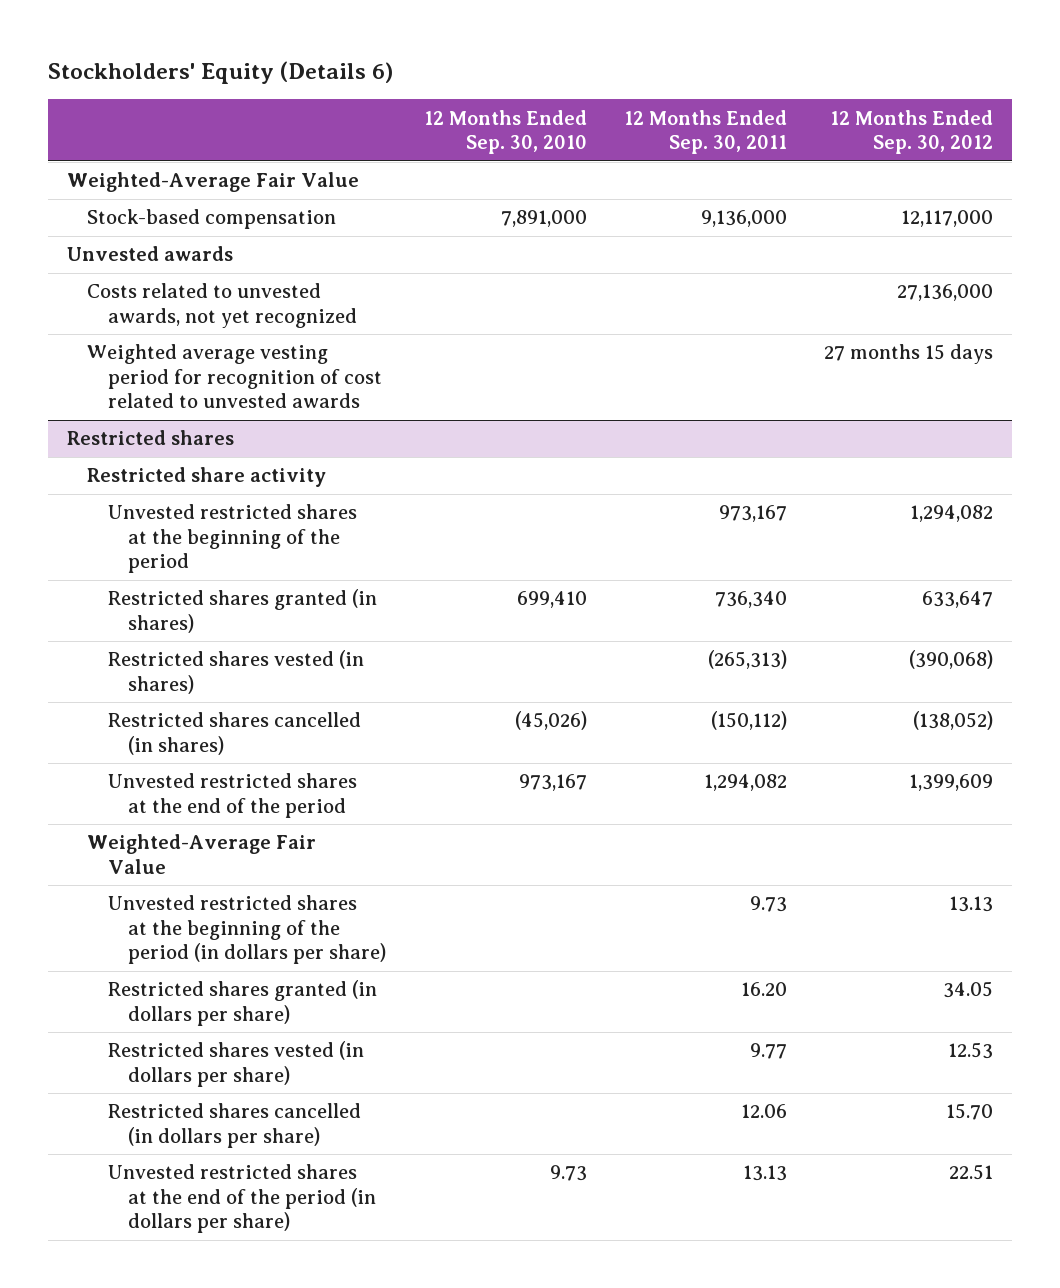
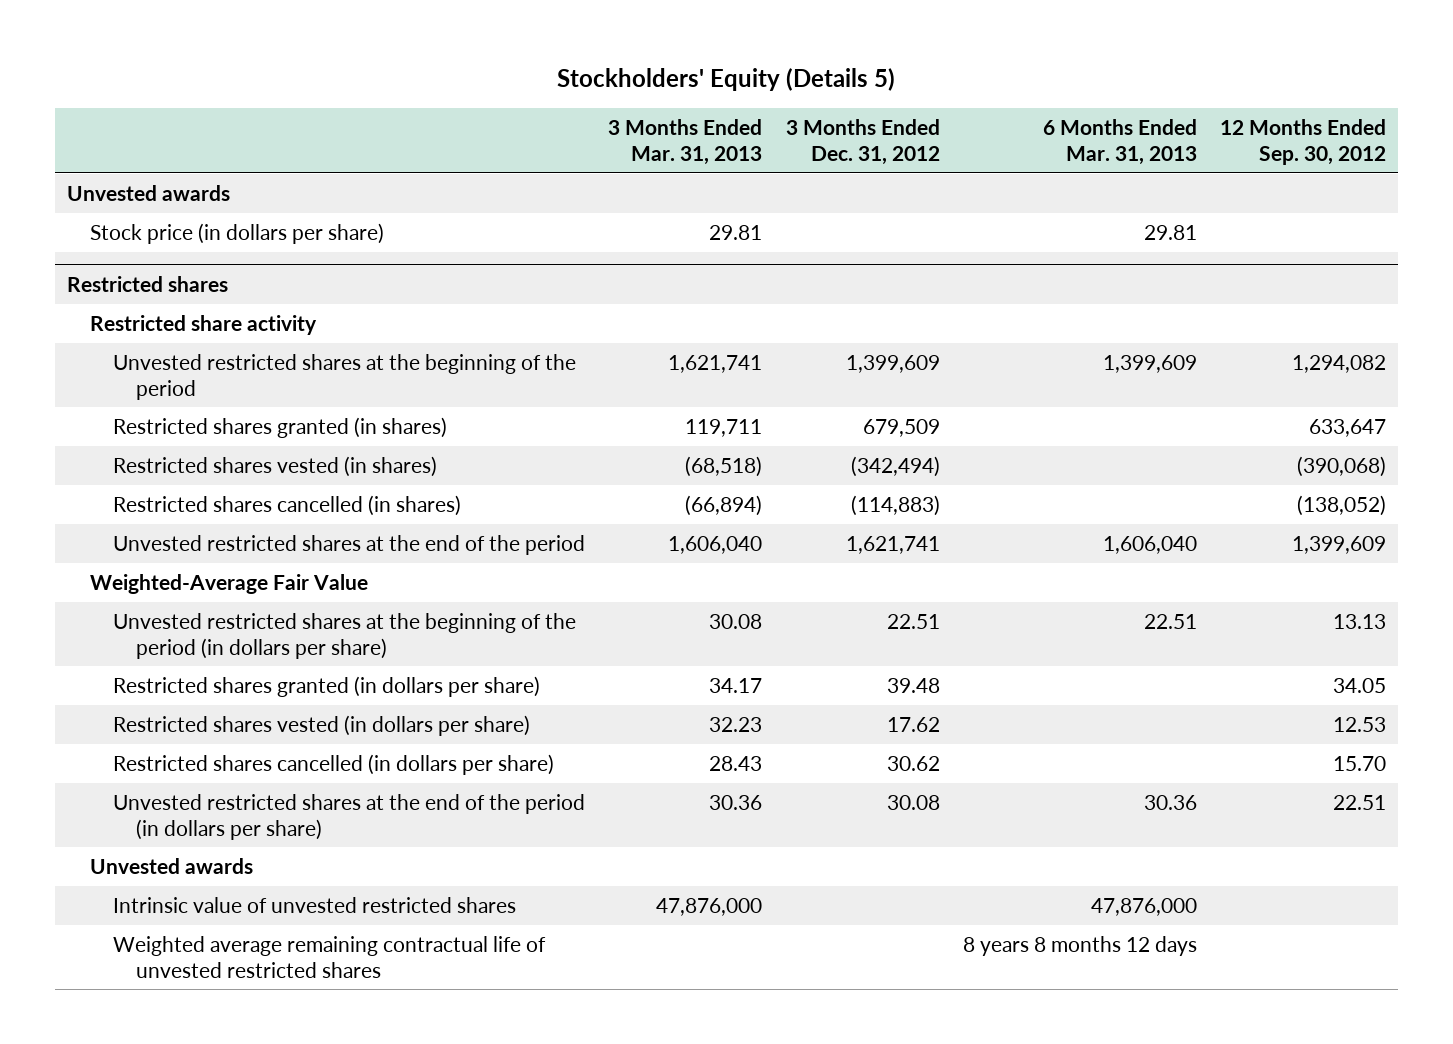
[48,61,394,85] Stockholders' Equity (Details 6) -> [557,68,896,92] Stockholders' Equity (Details 5)
[423,109,587,155] 12 Months Ended Sep. 30, 2010 -> none
[624,109,788,155] 12 Months Ended Sep. 30, 2011 -> none
none -> [608,119,763,165] 3 Months Ended Mar. 31, 2013
none -> [785,119,940,165] 3 Months Ended Dec. 31, 2012
none -> [1042,119,1197,165] 6 Months Ended Mar. 31, 2013
[66,172,359,193] Weighted-Average Fair Value -> none
[87,209,337,230] Stock-based compensation -> none
[87,283,357,328] Costs related to unvested awards, not yet recognized -> none
[87,344,382,409] Weighted average vesting period for recognition of cost related to unvested awards -> none
none -> [89,222,384,244] Stock price (in dollars per share)
none -> [89,857,253,874] Unvested awards
none -> [113,896,517,913] Intrinsic value of unvested restricted shares
none -> [113,935,547,978] Weighted average remaining contractual life of unvested restricted shares

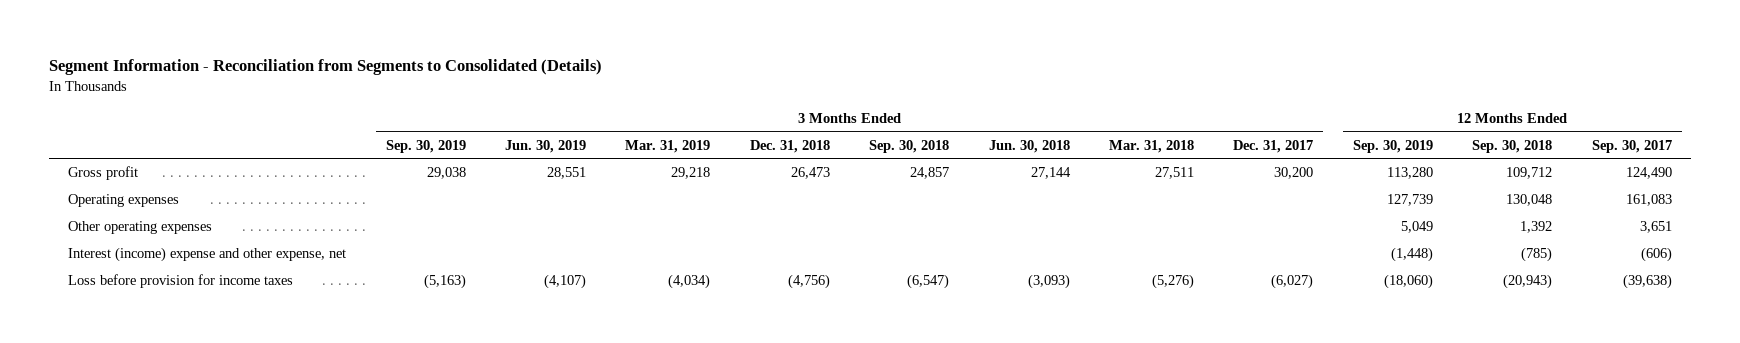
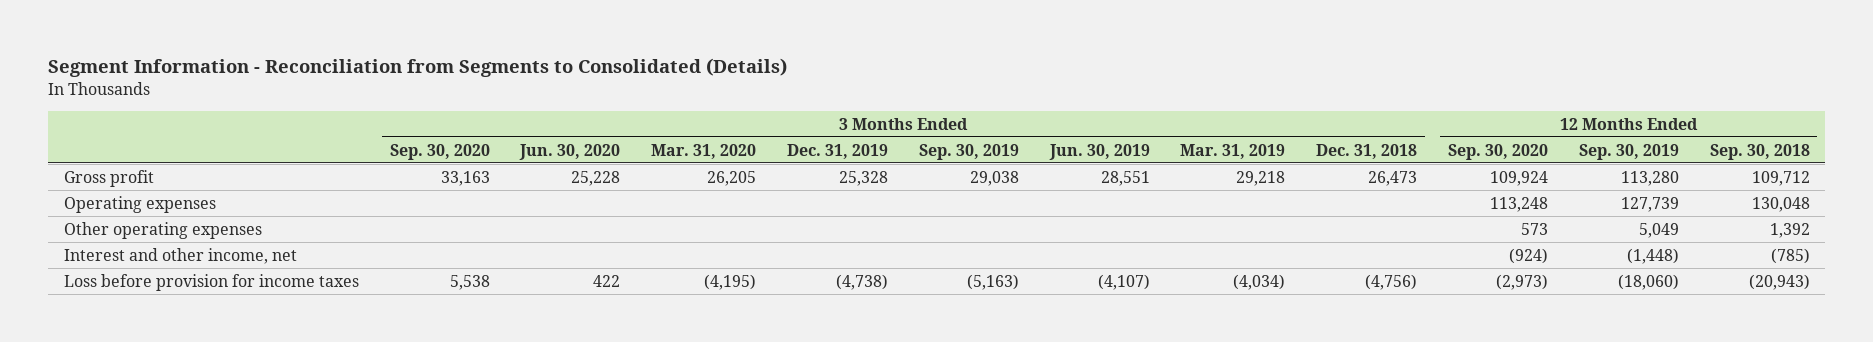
[869,139,950,153] Sep. 30, 2018 -> none
[988,139,1070,153] Jun. 30, 2018 -> none
[1109,139,1195,153] Mar. 31, 2018 -> none
[1233,139,1314,153] Dec. 31, 2017 -> none
[1591,139,1672,153] Sep. 30, 2017 -> none
none -> [389,143,490,160] Sep. 30, 2020
none -> [519,143,621,160] Jun. 30, 2020
none -> [651,143,757,159] Mar. 31, 2020
none -> [787,143,889,159] Dec. 31, 2019
none -> [1448,143,1549,160] Sep. 30, 2020
[68,247,347,263] Interest (income) expense and other expense, net -> [63,247,297,264] Interest and other income, net

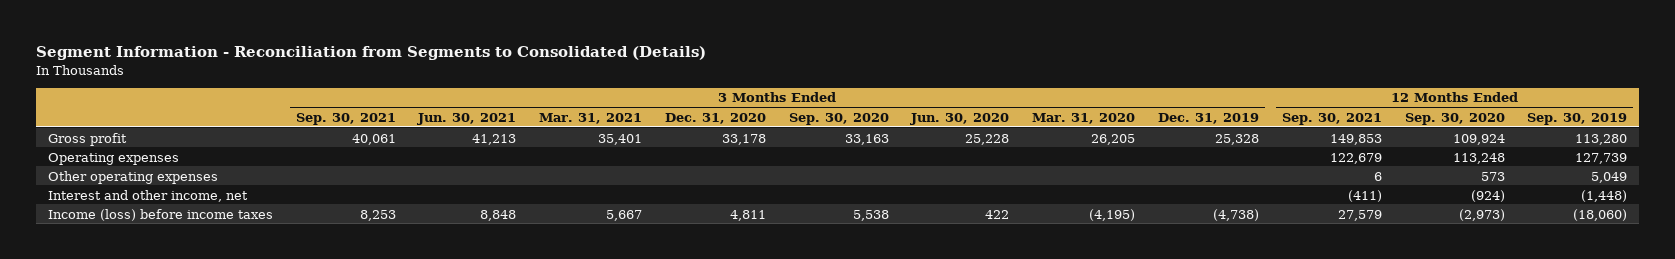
[918,143,1019,160] Sep. 30, 2019 -> none
[1048,143,1150,160] Jun. 30, 2019 -> none
[1180,143,1286,159] Mar. 31, 2019 -> none
[1316,143,1418,159] Dec. 31, 2018 -> none
[1709,143,1810,160] Sep. 30, 2018 -> none
none -> [295,112,396,125] Sep. 30, 2021
none -> [417,112,517,125] Jun. 30, 2021
none -> [539,112,643,124] Mar. 31, 2021
none -> [664,112,766,124] Dec. 31, 2020
none -> [1281,112,1382,125] Sep. 30, 2021
[63,273,359,291] Loss before provision for income taxes -> [47,208,273,221] Income (loss) before income taxes

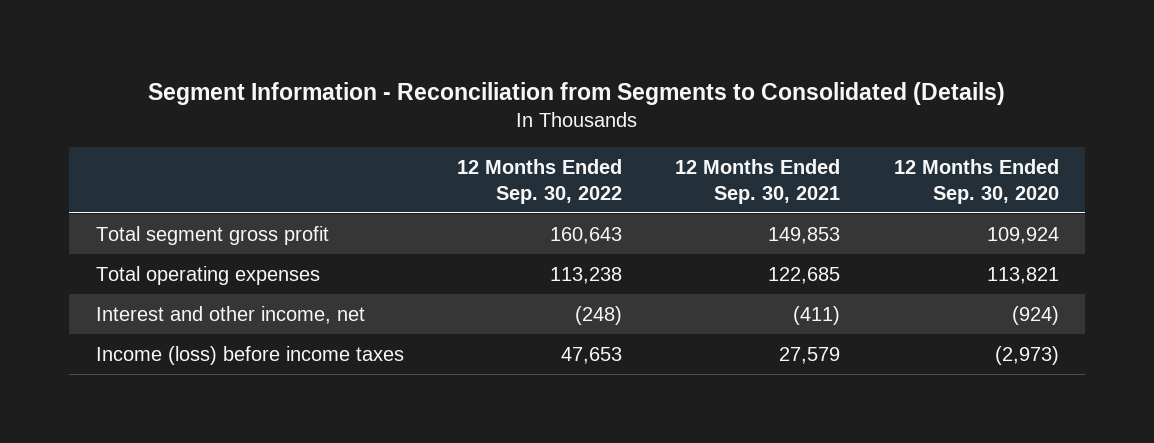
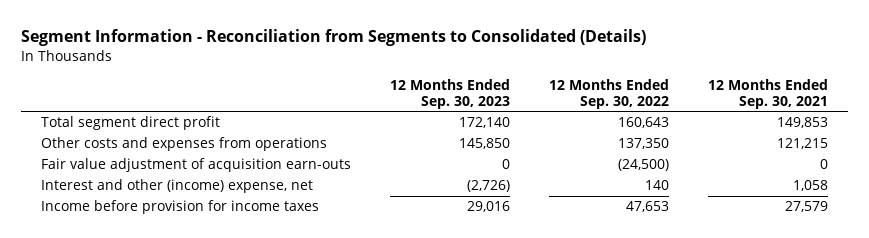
[893,159,1059,204] 12 Months Ended Sep. 30, 2020 -> none
none -> [390,78,511,109] 12 Months Ended Sep. 30, 2023
[95,265,320,285] Total operating expenses -> none
[95,225,329,245] Total segment gross profit -> [40,116,220,131] Total segment direct profit
none -> [40,137,327,152] Other costs and expenses from operations
none -> [40,158,351,173] Fair value adjustment of acquisition earn-outs
[95,305,365,324] Interest and other income, net -> [40,179,313,194] Interest and other (income) expense, net
[575,305,623,325] (248) -> [645,180,670,191] 140
[793,305,841,325] (411) -> [793,180,829,192] 1,058
[95,345,404,365] Income (loss) before income taxes -> [40,200,319,215] Income before provision for income taxes

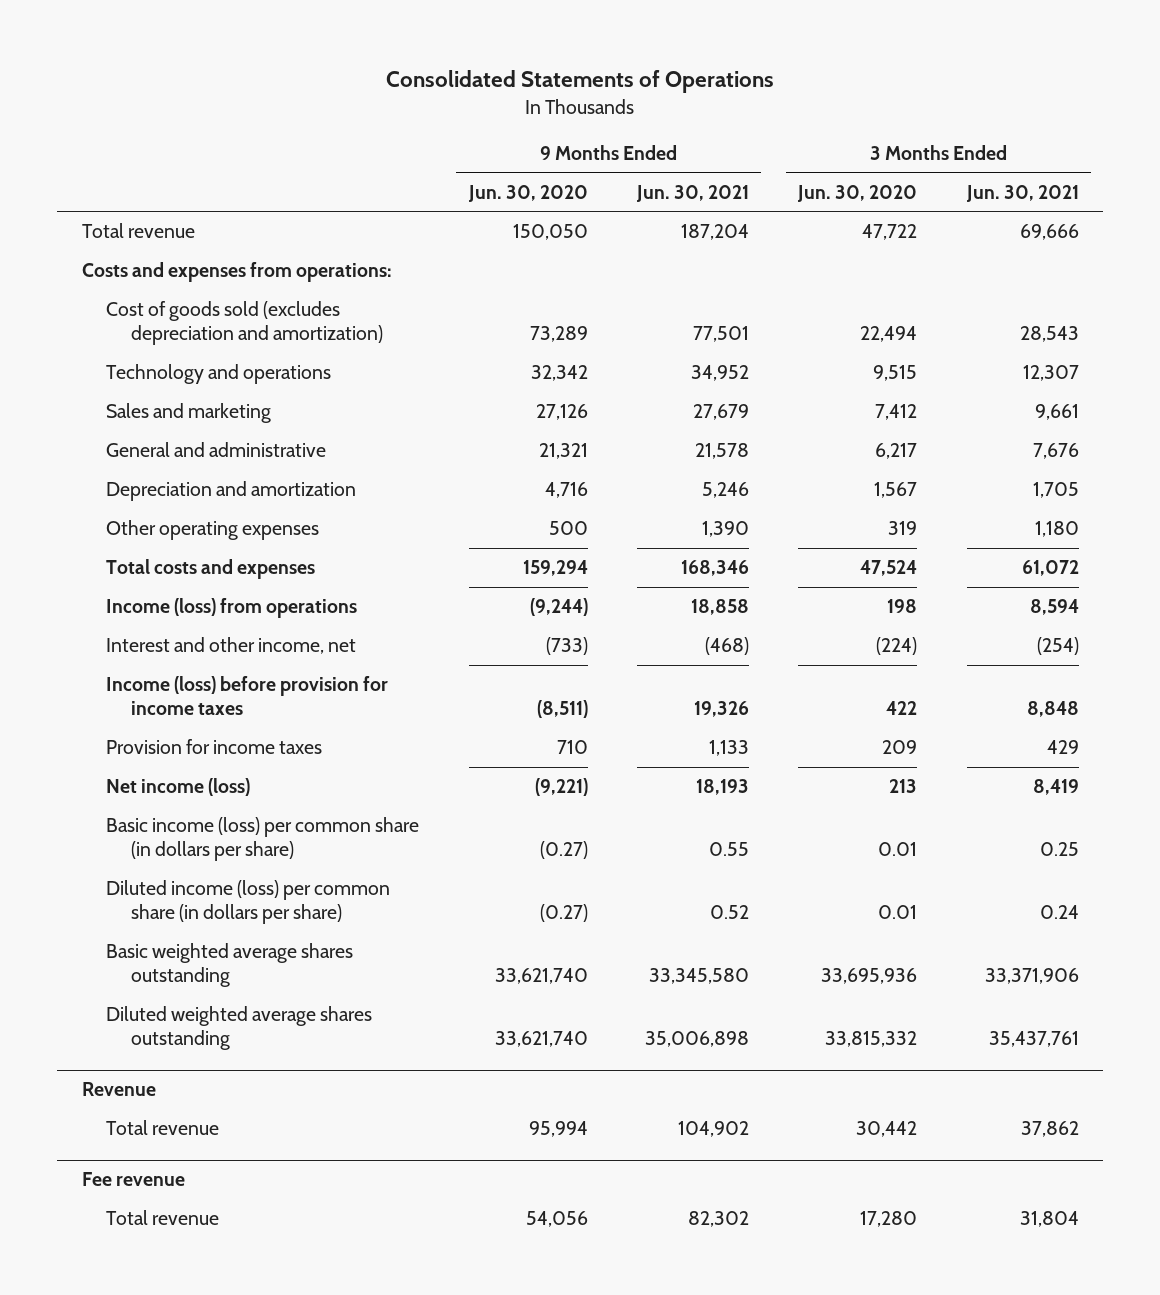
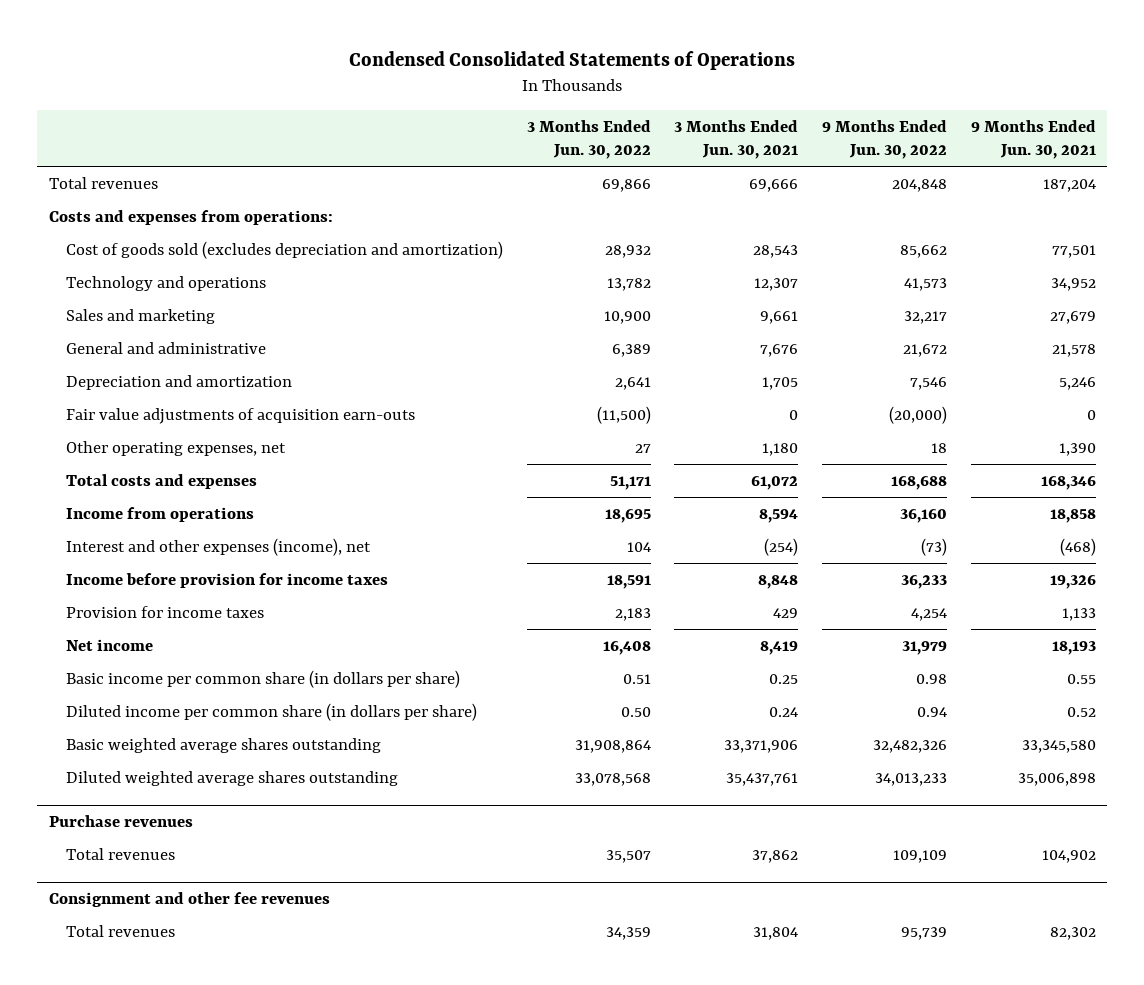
[386,70,775,94] Consolidated Statements of Operations -> [349,51,796,71] Condensed Consolidated Statements of Operations
[467,184,588,202] Jun. 30, 2020 -> none
[797,184,918,202] Jun. 30, 2020 -> none
none -> [526,119,651,160] 3 Months Ended Jun. 30, 2022
none -> [821,119,947,160] 9 Months Ended Jun. 30, 2022
[81,223,195,239] Total revenue -> [48,176,158,189] Total revenues
none -> [65,407,415,424] Fair value adjustments of acquisition earn-outs
[106,520,320,541] Other operating expenses -> [65,440,286,456] Other operating expenses, net
[106,598,358,619] Income (loss) from operations -> [65,506,254,522] Income from operations
[106,637,357,655] Interest and other income, net -> [65,537,371,556] Interest and other expenses (income), net
[106,676,389,716] Income (loss) before provision for income taxes -> [65,572,388,588] Income before provision for income taxes
[106,778,251,797] Net income (loss) -> [65,638,153,651] Net income
[106,817,420,862] Basic income (loss) per common share (in dollars per share) -> [65,669,460,688] Basic income per common share (in dollars per share)
[106,880,391,925] Diluted income (loss) per common share (in dollars per share) -> [65,702,477,721] Diluted income per common share (in dollars per share)
[81,1172,185,1187] Fee revenue -> none
[81,1082,156,1097] Revenue -> [48,815,193,828] Purchase revenues
[106,1120,220,1136] Total revenue -> [65,847,175,860] Total revenues
none -> [48,892,330,908] Consignment and other fee revenues
[106,1210,220,1226] Total revenue -> [65,924,175,937] Total revenues

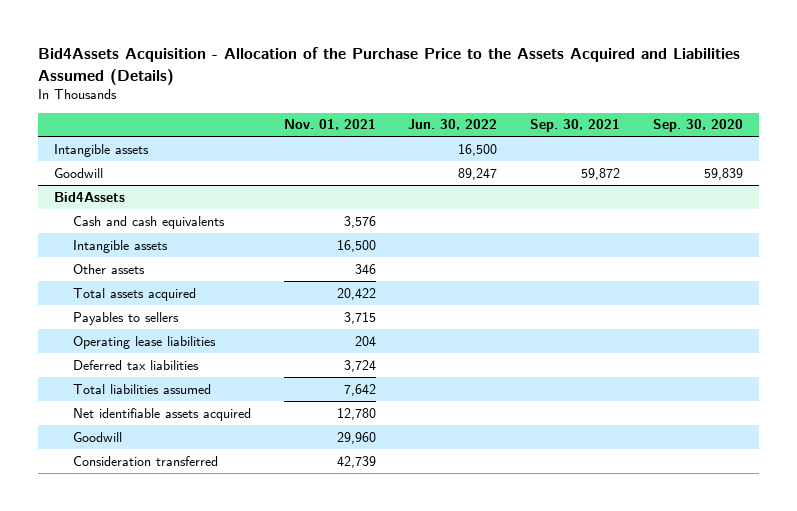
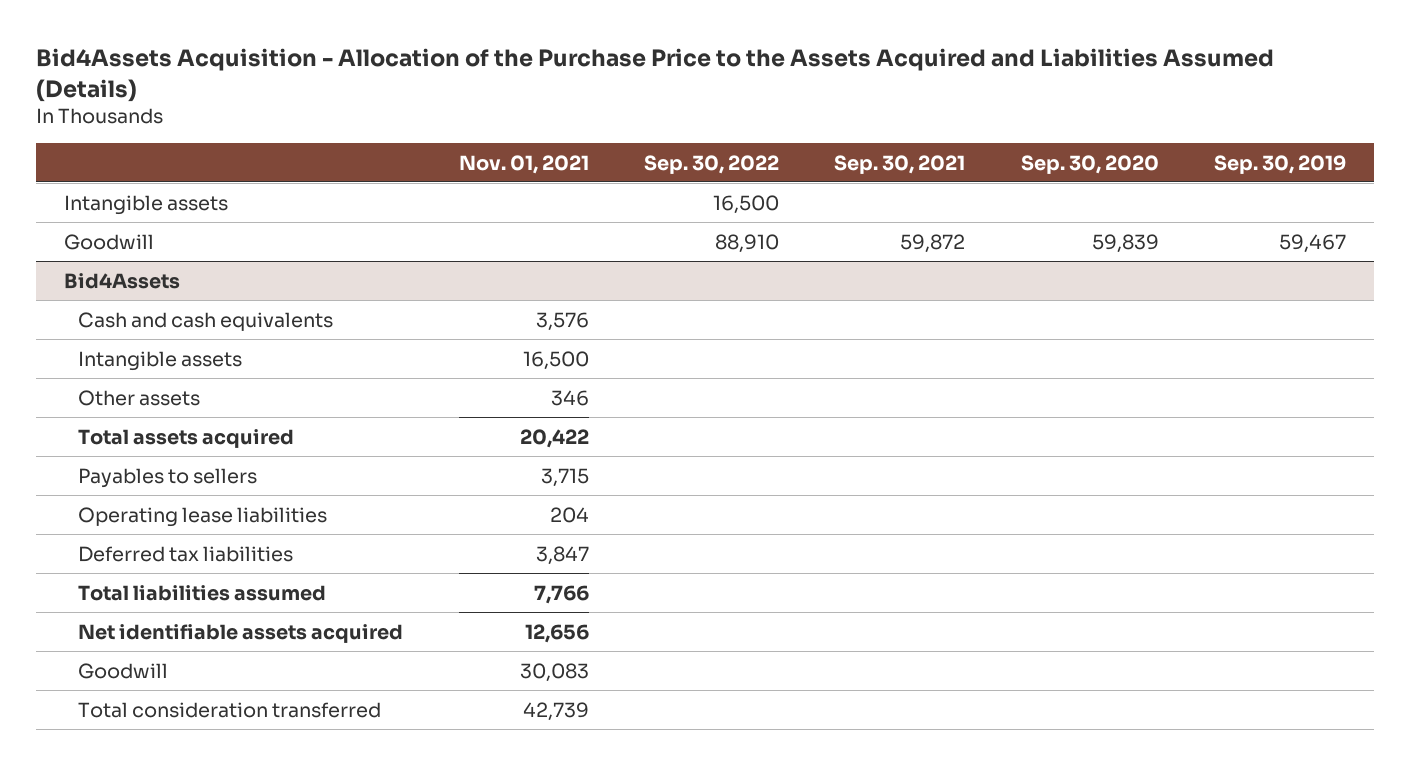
[408,119,498,131] Jun. 30, 2022 -> none
none -> [643,154,779,174] Sep. 30, 2022
none -> [1213,154,1346,174] Sep. 30, 2019
[343,359,376,372] 3,724 -> [535,545,589,565] 3,847
[343,383,376,396] 7,642 -> [533,584,589,604] 7,766
[336,407,376,420] 12,780 -> [524,623,589,643] 12,656
[336,431,376,444] 29,960 -> [519,662,589,682] 30,083
[72,455,218,466] Consideration transferred -> [78,701,382,718] Total consideration transferred

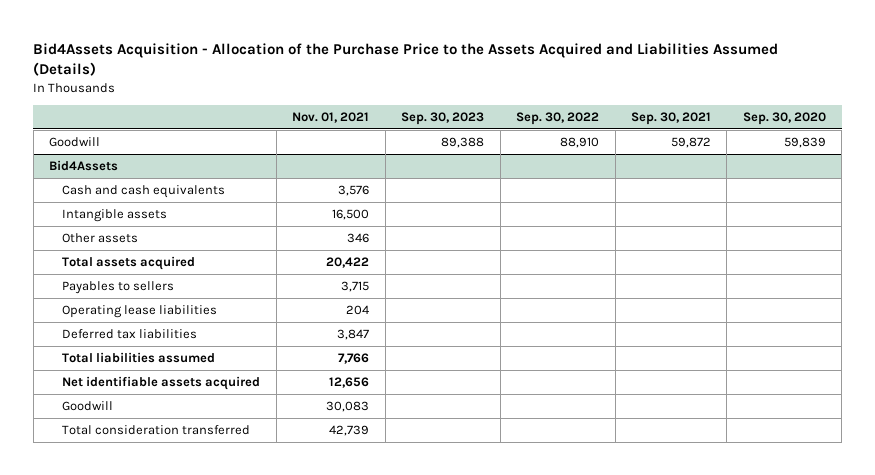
[1213,154,1346,174] Sep. 30, 2019 -> none
none -> [401,111,485,125] Sep. 30, 2023
[63,194,228,215] Intangible assets -> none

